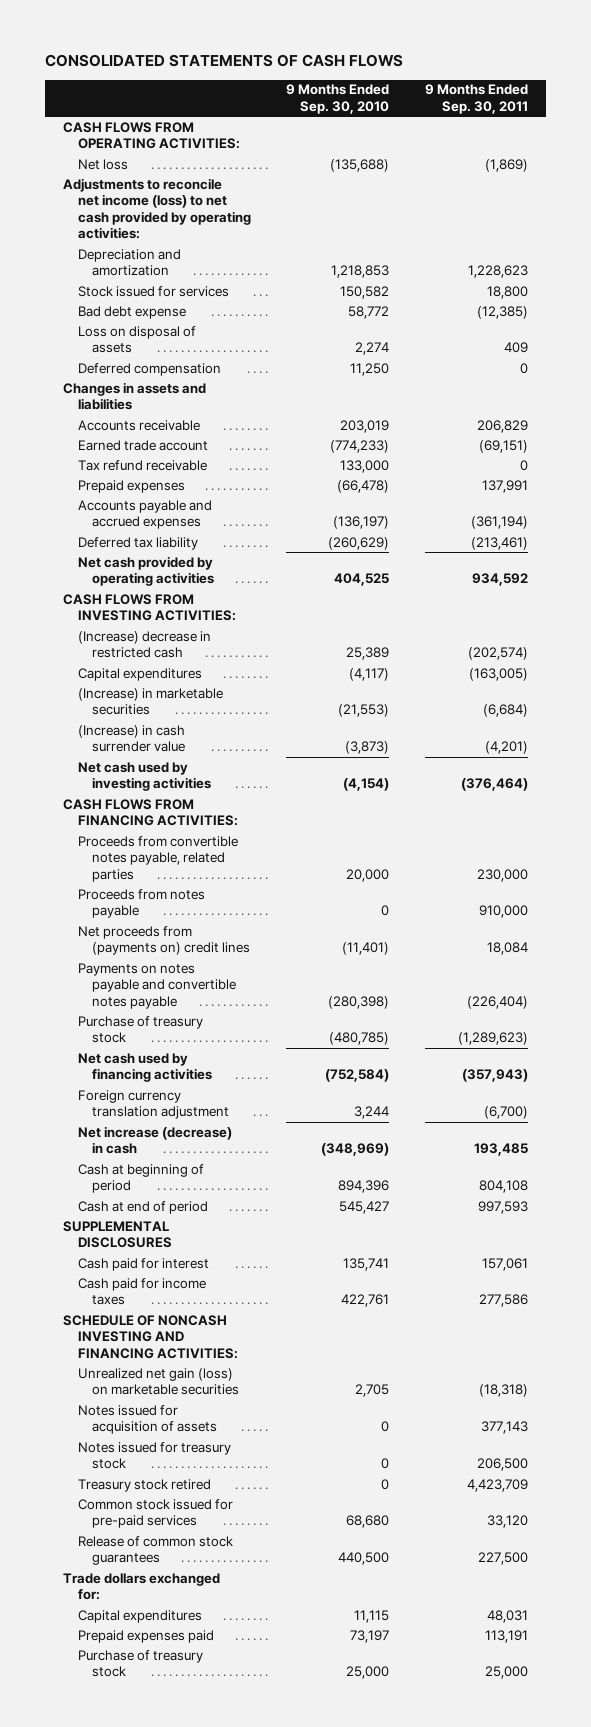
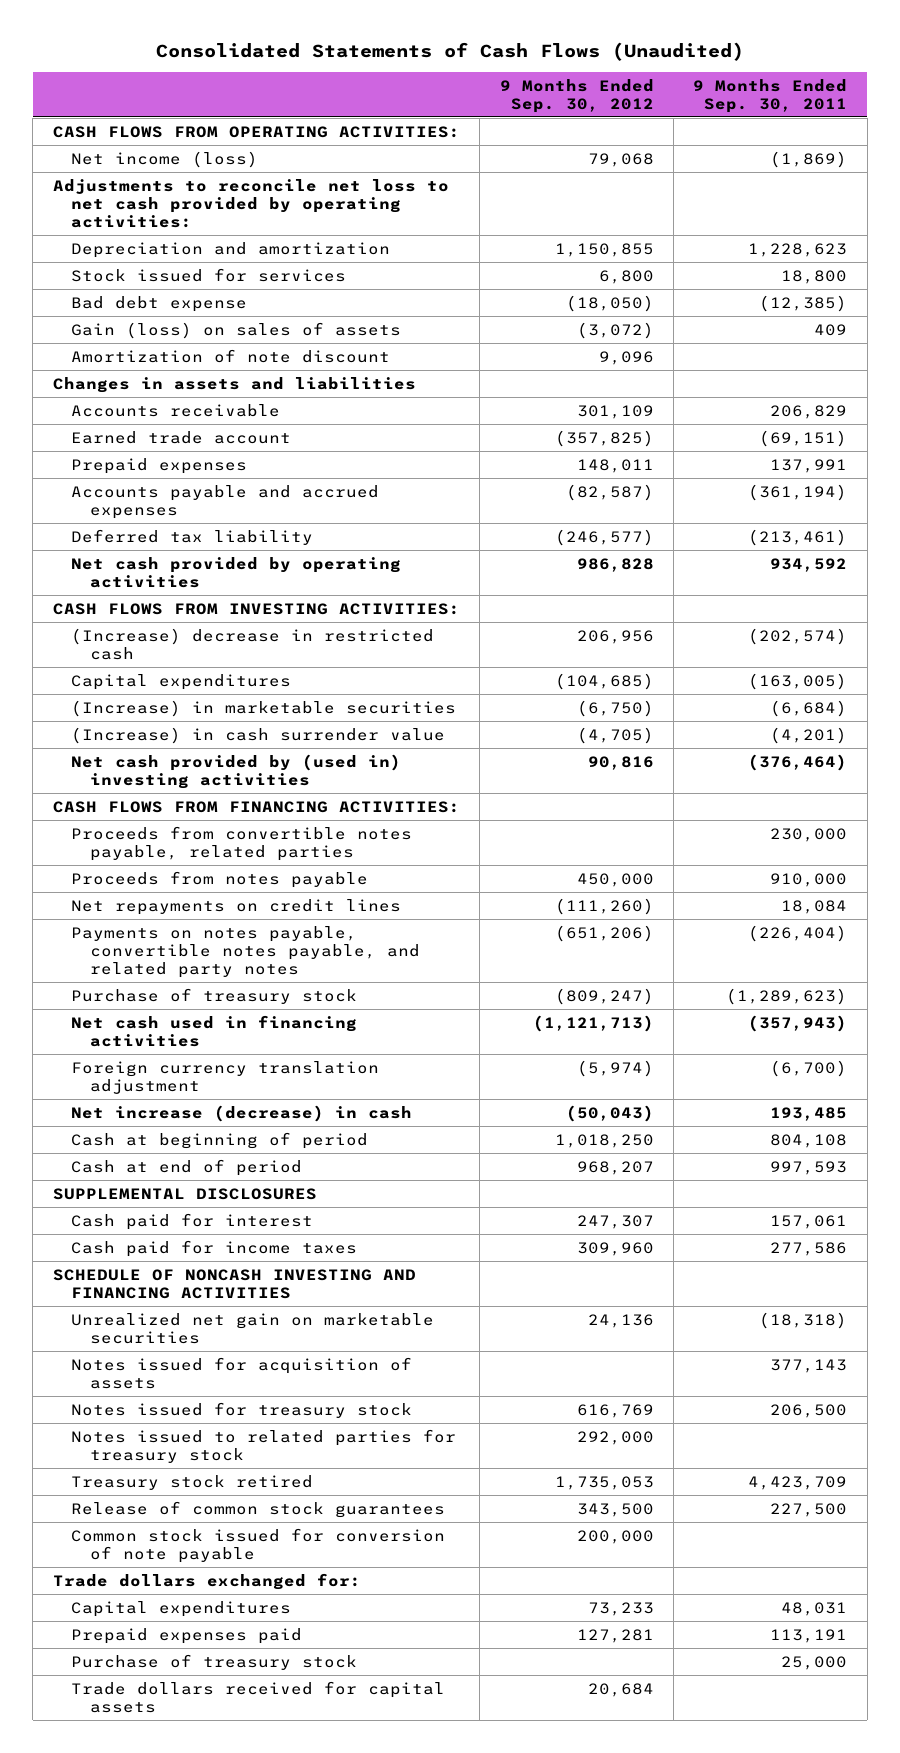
[45,54,404,68] CONSOLIDATED STATEMENTS OF CASH FLOWS -> [156,41,745,61] Consolidated Statements of Cash Flows (Unaudited)
[286,84,390,114] 9 Months Ended Sep. 30, 2010 -> none
none -> [499,78,654,113] 9 Months Ended Sep. 30, 2012
[77,158,128,170] Net loss -> [71,150,259,168] Net income (loss)
[63,177,251,240] Adjustments to reconcile net income (loss) to net cash provided by operating activities: -> [52,178,449,228] Adjustments to reconcile net loss to net cash provided by operating activities:
[77,362,221,376] Deferred compensation -> none
[77,325,196,354] Loss on disposal of assets -> [71,321,402,339] Gain (loss) on sales of assets
none -> [71,348,391,363] Amortization of note discount
[77,459,207,471] Tax refund receivable -> none
[77,761,212,792] Net cash used by investing activities -> [71,753,402,789] Net cash provided by (used in) investing activities
[77,925,251,956] Net proceeds from (payments on) credit lines -> [71,898,402,915] Net repayments on credit lines
[77,962,237,1009] Payments on notes payable and convertible notes payable -> [71,925,421,978] Payments on notes payable, convertible notes payable, and related party notes
[77,1052,213,1083] Net cash used by financing activities -> [71,1014,358,1047] Net cash used in financing activities
[63,1314,238,1359] SCHEDULE OF NONCASH INVESTING AND FINANCING ACTIVITIES: -> [52,1268,416,1299] SCHEDULE OF NONCASH INVESTING AND FINANCING ACTIVITIES
[77,1367,240,1396] Unrealized net gain (loss) on marketable securities -> [71,1312,435,1344] Unrealized net gain on marketable securities
none -> [71,1428,457,1463] Notes issued to related parties for treasury stock
[77,1498,233,1529] Common stock issued for pre-paid services -> none
none -> [71,1527,446,1563] Common stock issued for conversion of note payable
none -> [71,1680,446,1713] Trade dollars received for capital assets

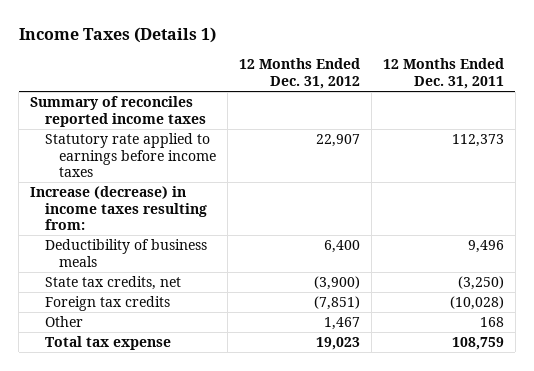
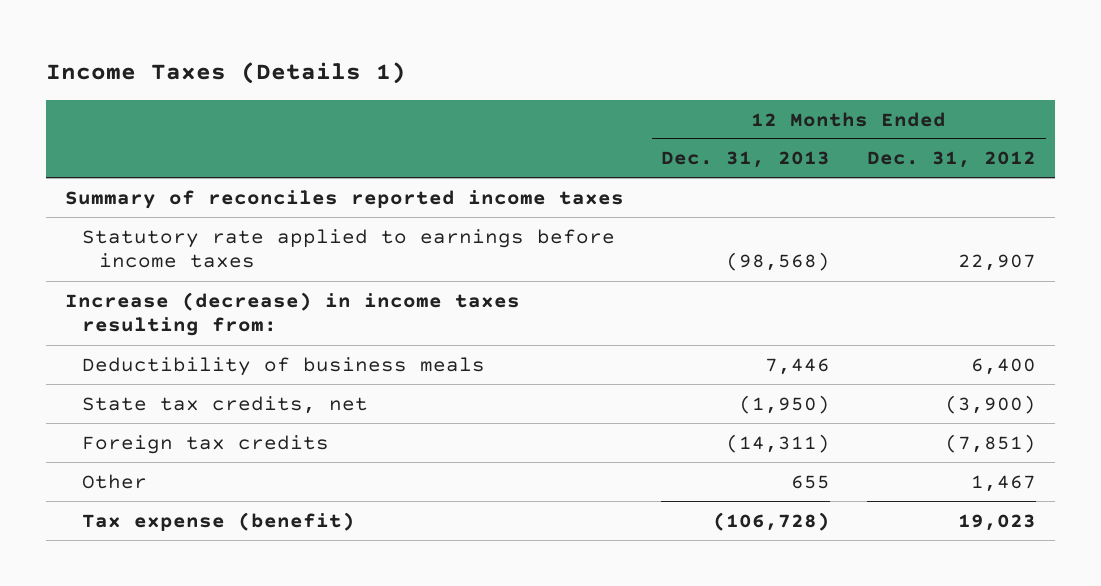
[382,58,504,89] 12 Months Ended Dec. 31, 2011 -> none
none -> [661,151,831,169] Dec. 31, 2013
[44,336,171,351] Total tax expense -> [81,511,355,531] Tax expense (benefit)

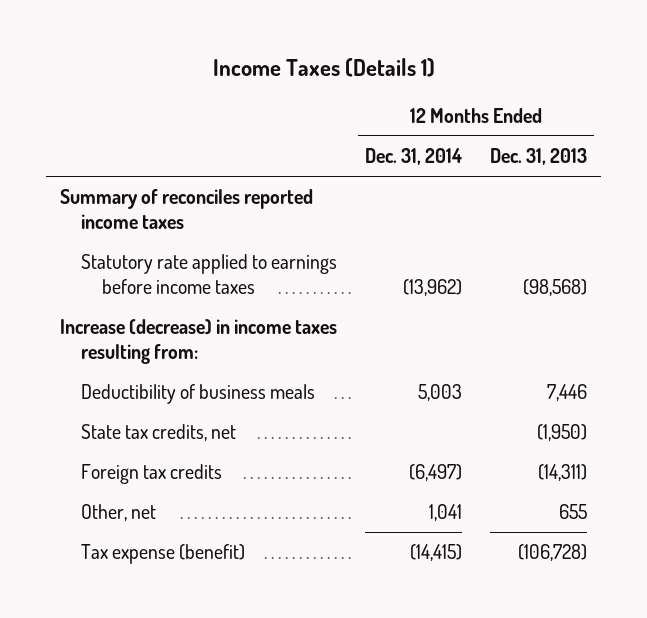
[867,151,1037,169] Dec. 31, 2012 -> none
none -> [365,148,463,166] Dec. 31, 2014
[81,473,147,489] Other -> [81,504,157,522] Other, net

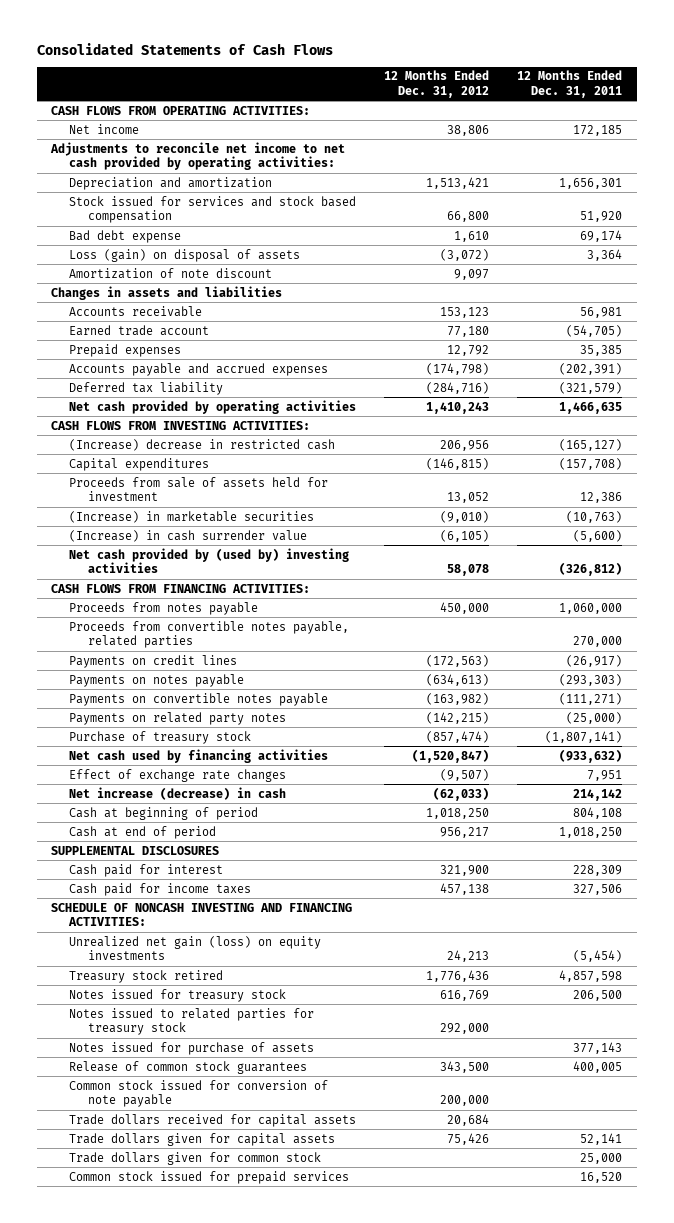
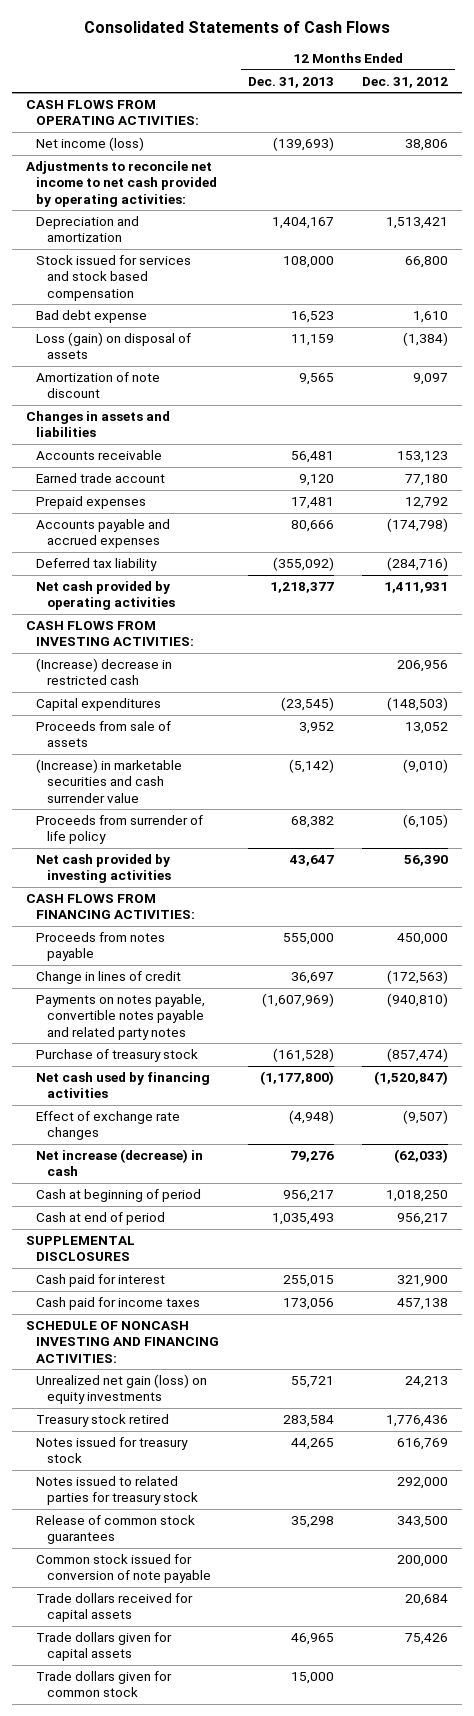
[517,70,623,98] 12 Months Ended Dec. 31, 2011 -> none
none -> [247,76,334,88] Dec. 31, 2013
[69,123,140,134] Net income -> [36,137,145,152] Net income (loss)
[440,248,490,261] (3,072) -> [402,332,448,347] (1,384)
[426,401,490,414] 1,410,243 -> [383,582,448,594] 1,411,931
[426,457,490,470] (146,815) -> [386,697,448,712] (148,503)
[69,476,329,502] Proceeds from sale of assets held for investment -> [36,721,172,748] Proceeds from sale of assets
[69,510,315,523] (Increase) in marketable securities -> [36,759,183,803] (Increase) in marketable securities and cash surrender value
[69,529,308,542] (Increase) in cash surrender value -> [36,815,204,845] Proceeds from surrender of life policy
[69,547,350,574] Net cash provided by (used by) investing activities -> [36,854,172,884] Net cash provided by investing activities
[447,564,490,577] 58,078 -> [403,855,448,867] 56,390
[69,620,350,649] Proceeds from convertible notes payable, related parties -> none
[69,673,245,687] Payments on notes payable -> none
[69,711,287,725] Payments on related party notes -> none
[69,654,238,668] Payments on credit lines -> [36,971,182,985] Change in lines of credit
[69,692,329,706] Payments on convertible notes payable -> [36,994,206,1040] Payments on notes payable, convertible notes payable and related party notes
[426,692,490,705] (163,982) -> [386,993,448,1008] (940,810)
[69,1041,315,1055] Notes issued for purchase of assets -> none
[69,1170,350,1184] Common stock issued for prepaid services -> none

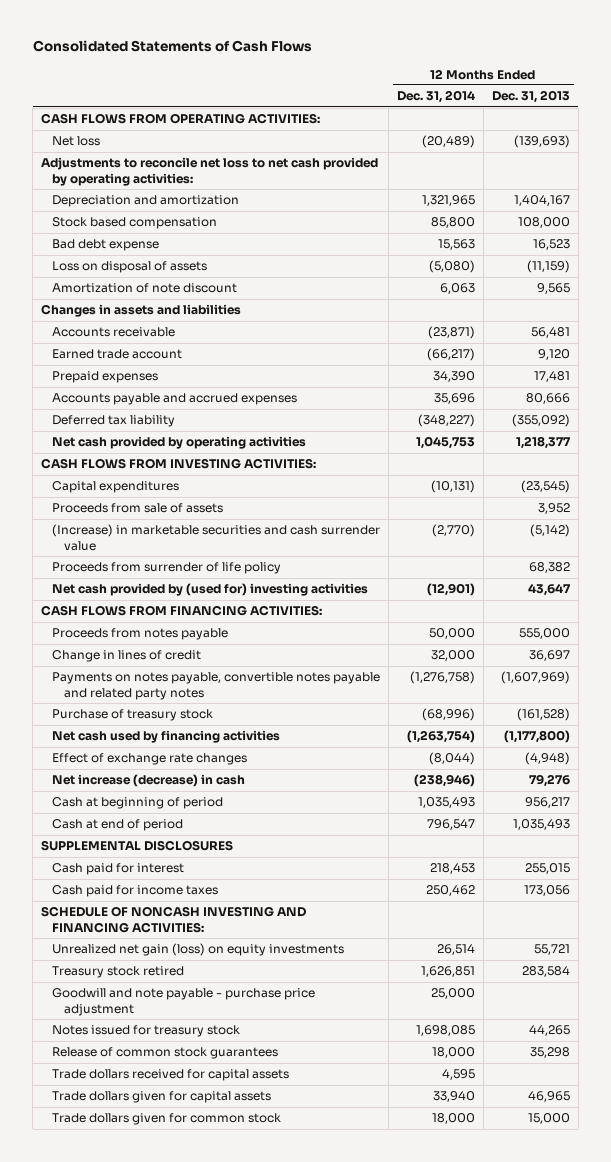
[361,76,448,88] Dec. 31, 2012 -> none
none -> [397,90,476,104] Dec. 31, 2014
[36,137,145,152] Net income (loss) -> [52,136,101,147] Net loss
[25,161,218,207] Adjustments to reconcile net income to net cash provided by operating activities: -> [41,157,379,186] Adjustments to reconcile net loss to net cash provided by operating activities:
[36,255,192,301] Stock issued for services and stock based compensation -> [52,217,218,230] Stock based compensation
[36,332,192,360] Loss (gain) on disposal of assets -> [52,261,208,274] Loss on disposal of assets
[290,334,334,347] 11,159 -> [526,260,570,274] (11,159)
[36,658,173,686] (Increase) decrease in restricted cash -> none
[36,854,172,884] Net cash provided by investing activities -> [52,583,369,597] Net cash provided by (used for) investing activities
none -> [52,988,316,1016] Goodwill and note payable - purchase price adjustment
[36,1476,199,1506] Notes issued to related parties for treasury stock -> none
[36,1554,212,1584] Common stock issued for conversion of note payable -> none

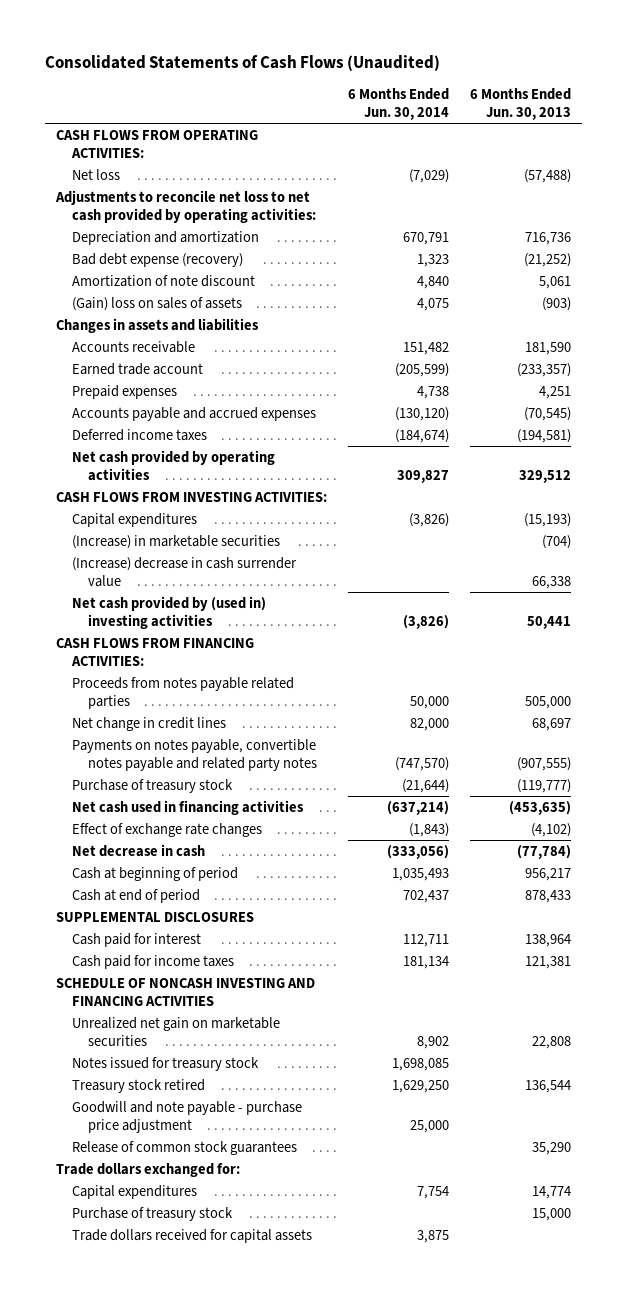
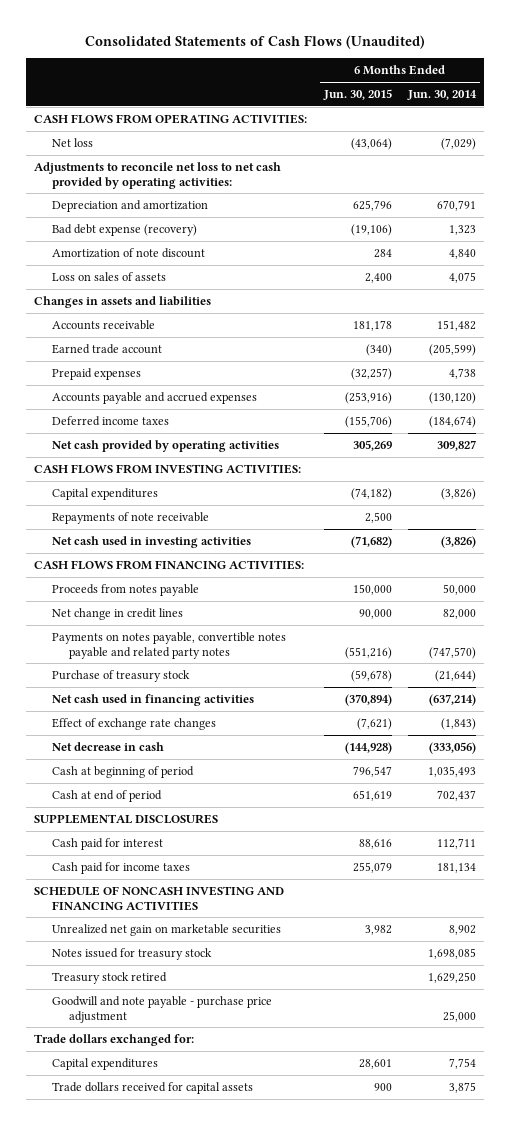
[470,87,572,121] 6 Months Ended Jun. 30, 2013 -> none
none -> [322,89,392,101] Jun. 30, 2015
[72,296,243,311] (Gain) loss on sales of assets -> [51,272,166,282] Loss on sales of assets
[72,534,281,549] (Increase) in marketable securities -> none
[72,556,298,588] (Increase) decrease in cash surrender value -> none
none -> [51,512,209,525] Repayments of note receivable
[72,595,267,630] Net cash provided by (used in) investing activities -> [51,536,251,549] Net cash used in investing activities
[72,676,295,710] Proceeds from notes payable related parties -> [51,584,199,597] Proceeds from notes payable
[72,1140,298,1155] Release of common stock guarantees -> none
[72,1206,234,1221] Purchase of treasury stock -> none

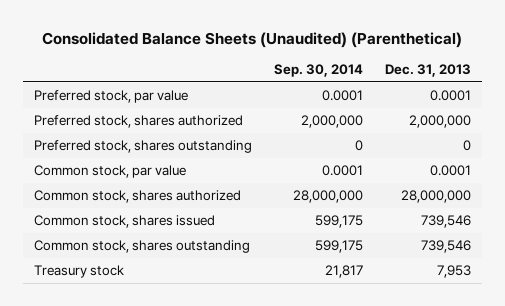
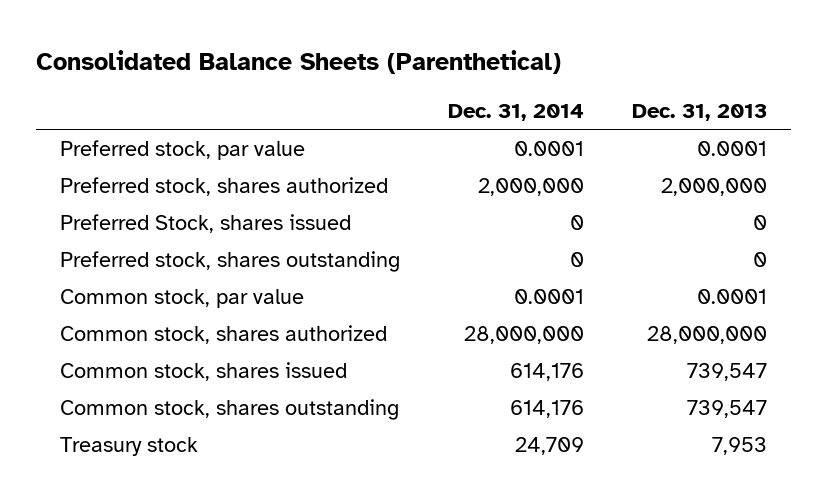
[42,31,463,48] Consolidated Balance Sheets (Unaudited) (Parenthetical) -> [36,50,562,75] Consolidated Balance Sheets (Parenthetical)
[273,64,363,78] Sep. 30, 2014 -> none
none -> [447,103,584,121] Dec. 31, 2014
none -> [60,213,352,233] Preferred Stock, shares issued
[420,215,471,229] 739,546 -> [686,362,767,381] 739,547
[420,240,471,254] 739,546 -> [686,399,767,418] 739,547

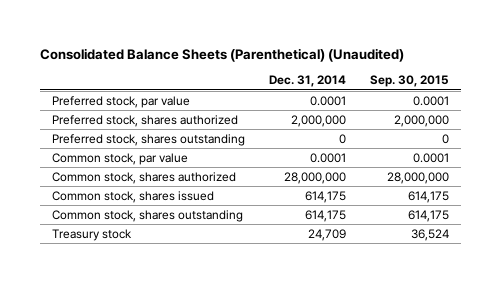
[36,50,562,75] Consolidated Balance Sheets (Parenthetical) -> [40,47,405,62] Consolidated Balance Sheets (Parenthetical) (Unaudited)
[631,103,767,121] Dec. 31, 2013 -> none
none -> [370,75,450,88] Sep. 30, 2015
[60,213,352,233] Preferred Stock, shares issued -> none
[509,362,584,381] 614,176 -> [305,190,347,203] 614,175
[509,399,584,418] 614,176 -> [305,209,347,222] 614,175

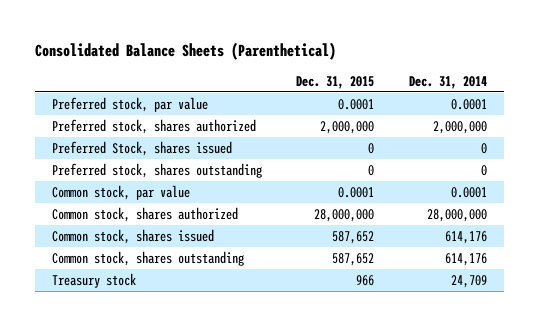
[40,47,405,62] Consolidated Balance Sheets (Parenthetical) (Unaudited) -> [34,42,336,61] Consolidated Balance Sheets (Parenthetical)
[370,75,450,88] Sep. 30, 2015 -> none
none -> [296,75,375,89] Dec. 31, 2015
none -> [51,140,232,156] Preferred Stock, shares issued
[305,190,347,203] 614,175 -> [444,230,487,244] 614,176
[305,209,347,222] 614,175 -> [444,252,487,266] 614,176

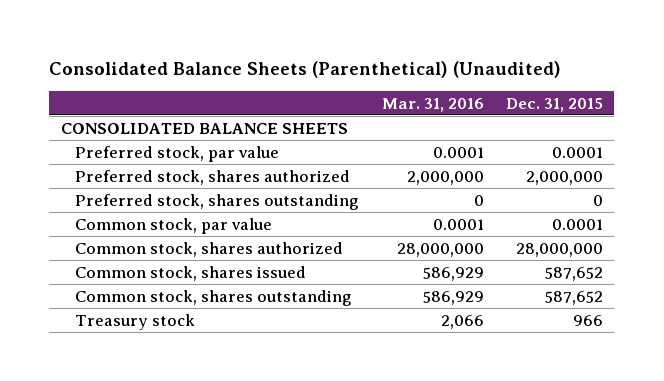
[34,42,336,61] Consolidated Balance Sheets (Parenthetical) -> [49,60,562,78] Consolidated Balance Sheets (Parenthetical) (Unaudited)
[408,75,487,89] Dec. 31, 2014 -> none
none -> [381,97,484,112] Mar. 31, 2016
none -> [60,122,348,134] CONSOLIDATED BALANCE SHEETS
[51,140,232,156] Preferred Stock, shares issued -> none

